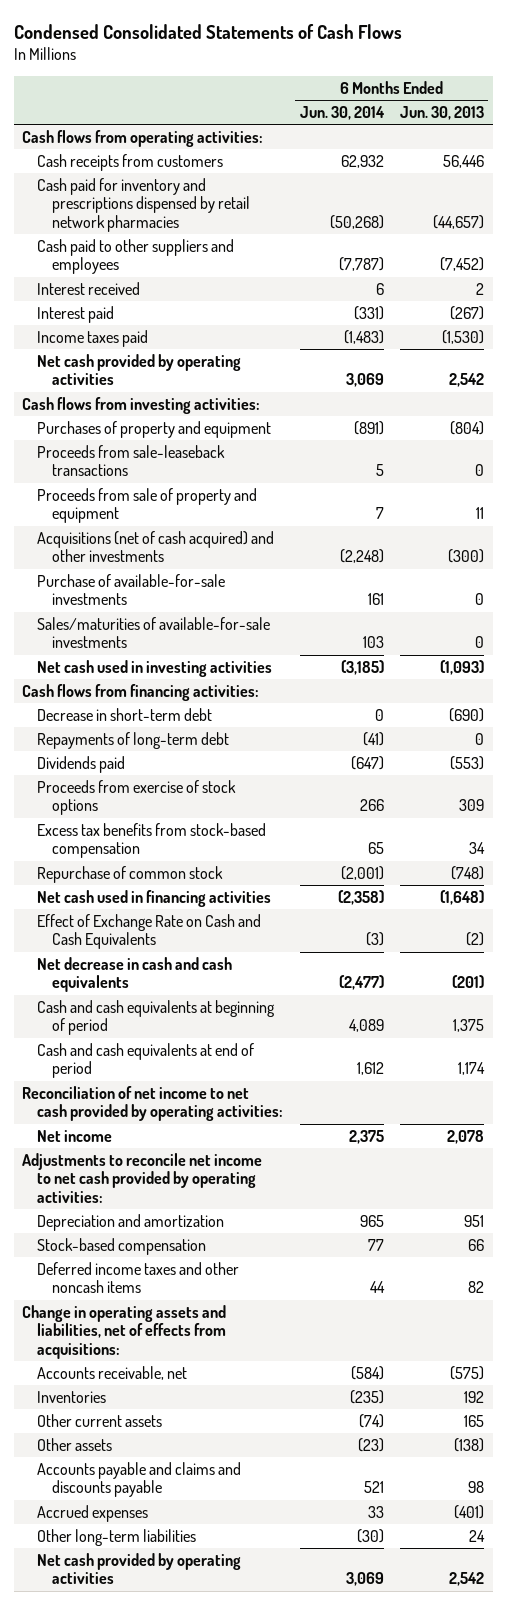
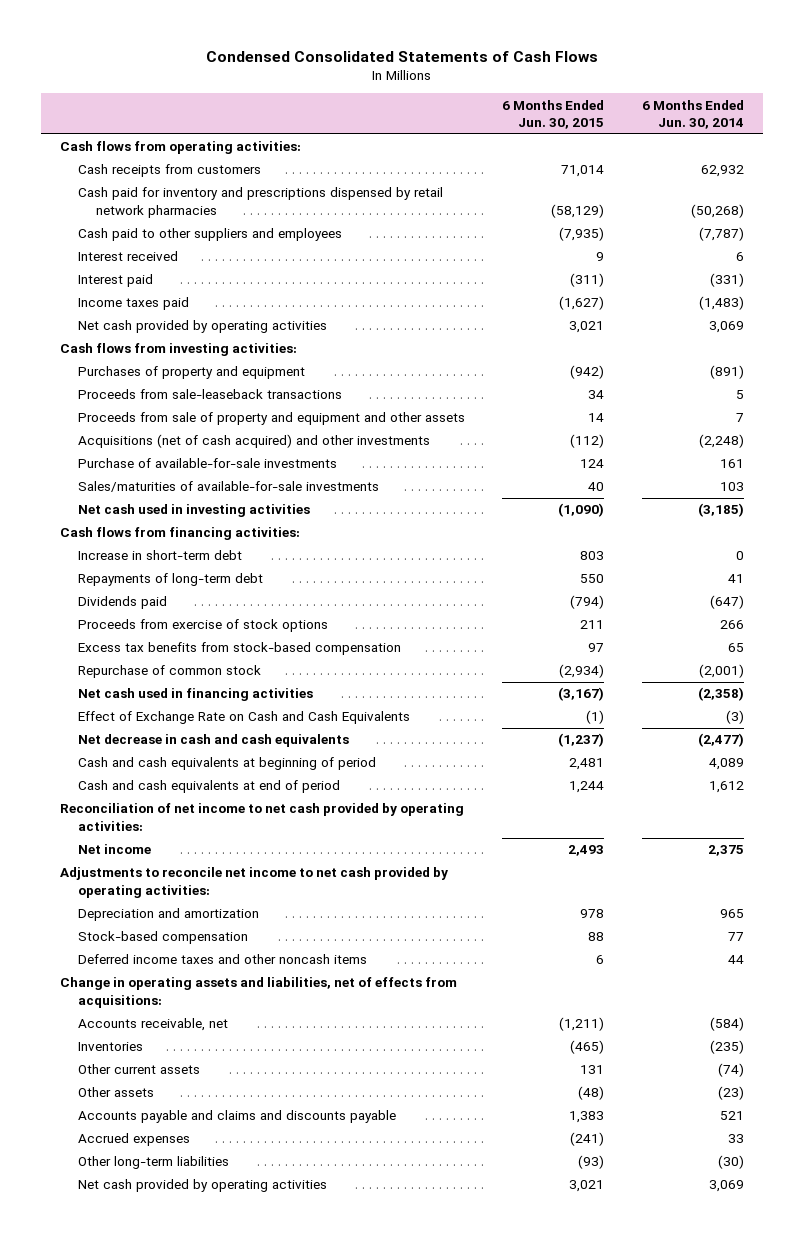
[400,106,485,121] Jun. 30, 2013 -> none
none -> [502,99,605,130] 6 Months Ended Jun. 30, 2015
[36,487,257,524] Proceeds from sale of property and equipment -> [77,412,465,426] Proceeds from sale of property and equipment and other assets
[36,707,212,721] Decrease in short-term debt -> [77,550,242,561] Increase in short-term debt
[362,731,384,746] (41) -> [727,574,744,584] 41

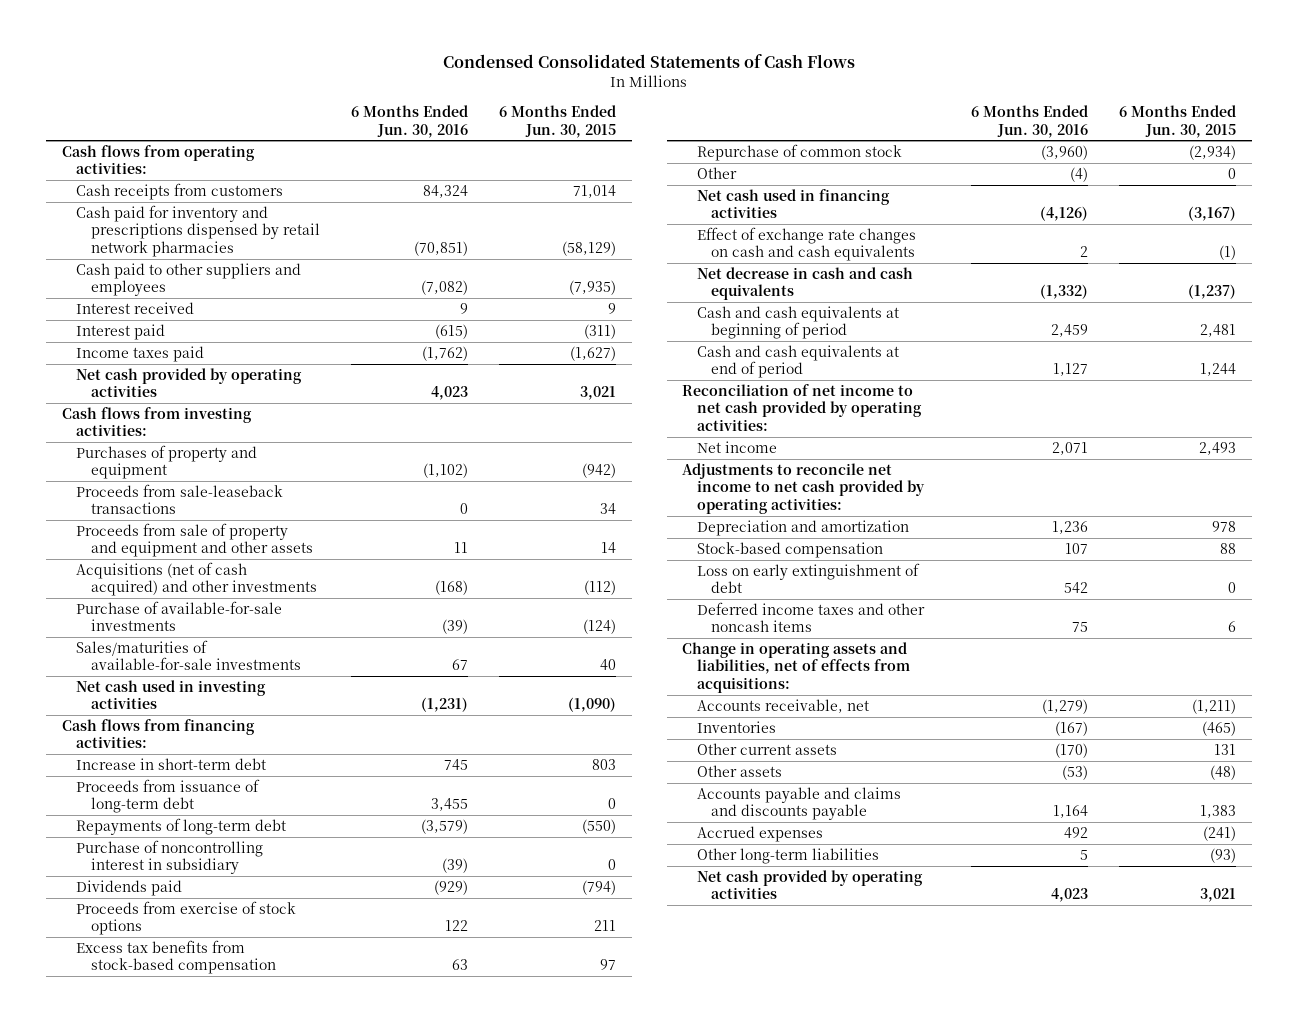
[641,99,744,130] 6 Months Ended Jun. 30, 2014 -> none
none -> [351,105,469,138] 6 Months Ended Jun. 30, 2016
[580,459,605,469] 124 -> [583,619,617,635] (124)
none -> [76,778,261,814] Proceeds from issuance of long-term debt
[580,574,605,584] 550 -> [582,818,617,834] (550)
none -> [76,839,264,875] Purchase of noncontrolling interest in subsidiary
none -> [696,166,737,179] Other
[77,711,410,725] Effect of Exchange Rate on Cash and Cash Equivalents -> [696,226,916,262] Effect of exchange rate changes on cash and cash equivalents
none -> [696,562,920,594] Loss on early extinguishment of debt

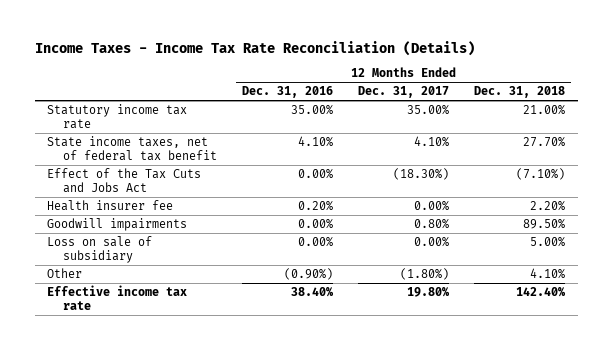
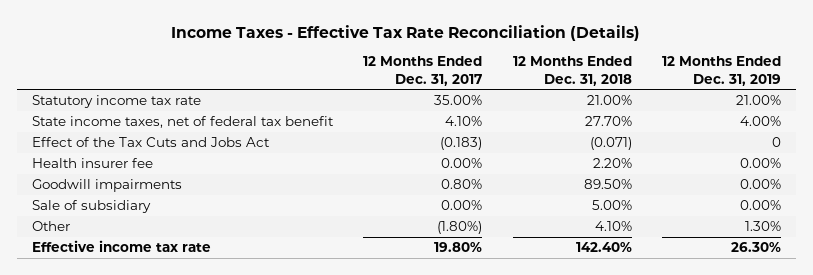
[34,40,475,56] Income Taxes - Income Tax Rate Reconciliation (Details) -> [171,25,641,42] Income Taxes - Effective Tax Rate Reconciliation (Details)
[241,86,333,99] Dec. 31, 2016 -> none
none -> [661,56,781,86] 12 Months Ended Dec. 31, 2019
[393,168,450,181] (18.30%) -> [440,137,483,151] (0.183)
[516,168,566,181] (7.10%) -> [589,137,632,151] (0.071)
[47,236,153,263] Loss on sale of subsidiary -> [32,200,152,214] Sale of subsidiary

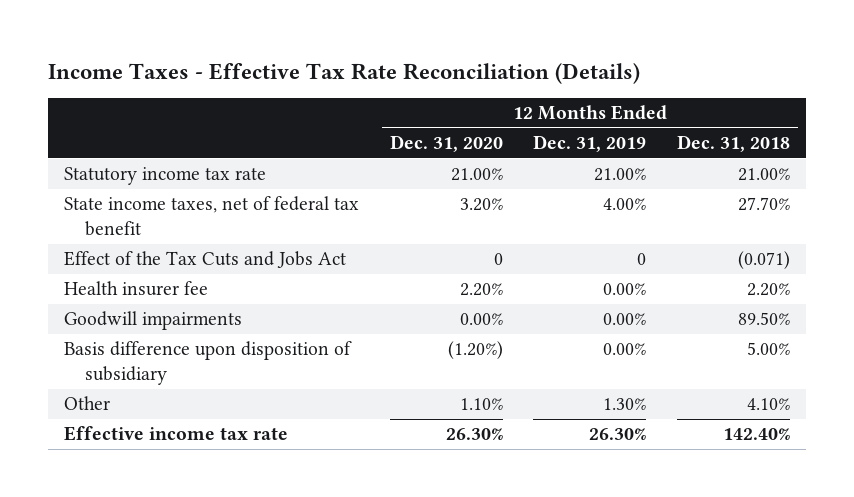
[363,56,483,86] 12 Months Ended Dec. 31, 2017 -> none
none -> [389,134,503,152] Dec. 31, 2020
[32,200,152,214] Sale of subsidiary -> [63,341,352,386] Basis difference upon disposition of subsidiary

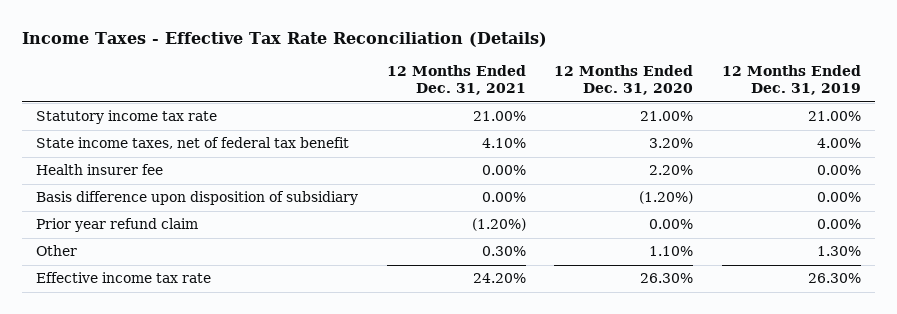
[677,134,791,152] Dec. 31, 2018 -> none
none -> [386,65,526,96] 12 Months Ended Dec. 31, 2021
[63,251,346,269] Effect of the Tax Cuts and Jobs Act -> none
[63,311,242,331] Goodwill impairments -> none
none -> [36,218,199,233] Prior year refund claim

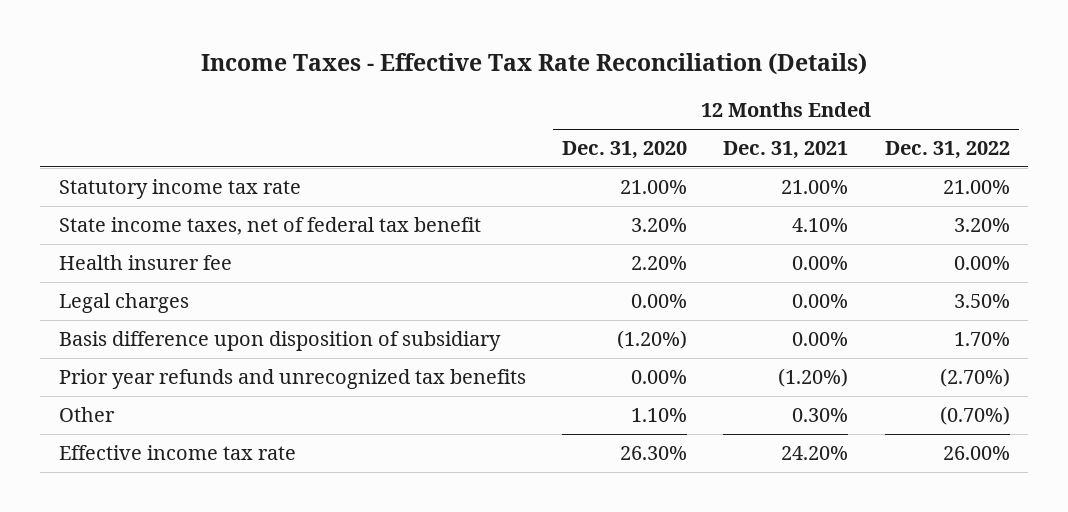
[721,65,861,96] 12 Months Ended Dec. 31, 2019 -> none
none -> [884,141,1010,160] Dec. 31, 2022
none -> [58,293,189,314] Legal charges
[36,218,199,233] Prior year refund claim -> [58,369,526,390] Prior year refunds and unrecognized tax benefits

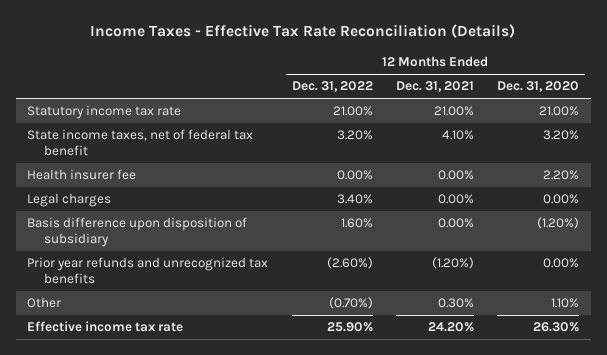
[953,294,1010,309] 3.50% -> [336,194,373,205] 3.40%
[953,332,1010,347] 1.70% -> [340,218,373,229] 1.60%
[939,368,1010,388] (2.70%) -> [326,257,373,270] (2.60%)
[942,446,1010,461] 26.00% -> [326,322,373,333] 25.90%

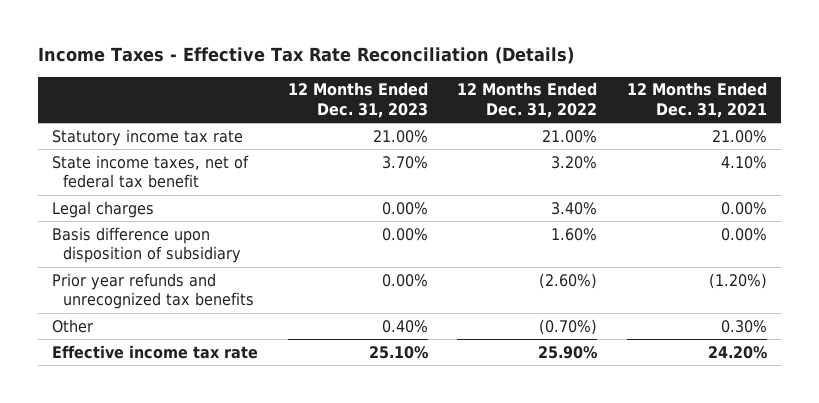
[497,81,580,93] Dec. 31, 2020 -> none
none -> [287,82,428,118] 12 Months Ended Dec. 31, 2023
[27,169,137,181] Health insurer fee -> none

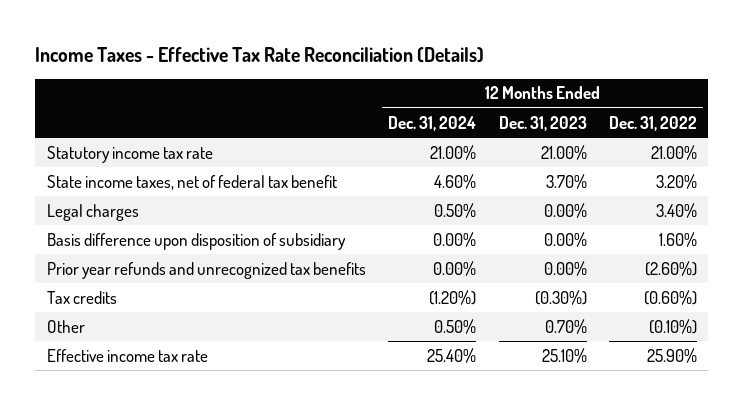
[626,82,767,118] 12 Months Ended Dec. 31, 2021 -> none
none -> [388,115,477,131] Dec. 31, 2024
none -> [46,290,117,304] Tax credits
[381,319,428,333] 0.40% -> [544,318,587,334] 0.70%
[539,318,598,335] (0.70%) -> [648,318,697,334] (0.10%)

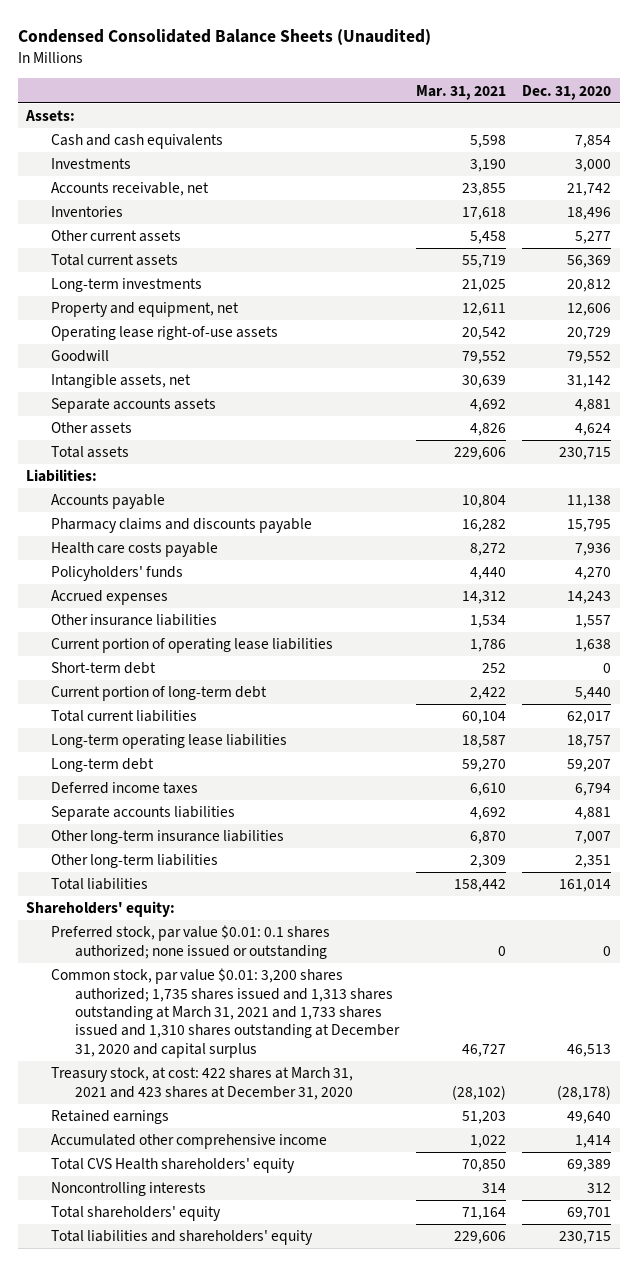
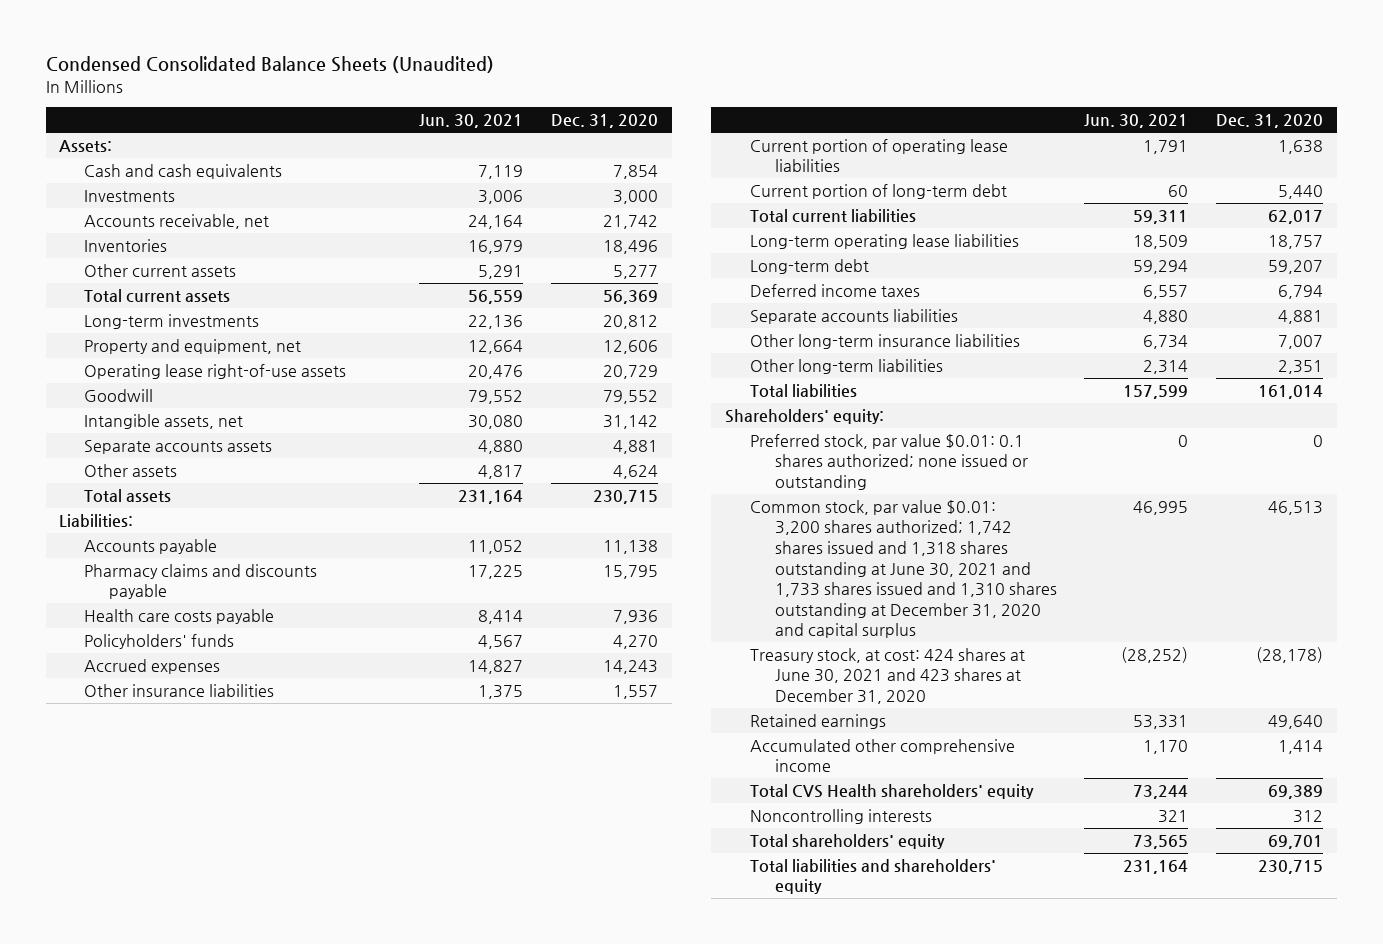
[415,84,506,100] Mar. 31, 2021 -> none
none -> [418,114,523,129] Jun. 30, 2021
[50,662,156,675] Short-term debt -> none
[50,968,401,1058] Common stock, par value $0.01: 3,200 shares authorized; 1,735 shares issued and 1,313 shares outstanding at March 31, 2021 and 1,733 shares issued and 1,310 shares outstanding at December 31, 2020 and capital surplus -> [749,499,1057,639] Common stock, par value $0.01: 3,200 shares authorized; 1,742 shares issued and 1,318 shares outstanding at June 30, 2021 and 1,733 shares issued and 1,310 shares outstanding at December 31, 2020 and capital surplus
[50,1067,354,1100] Treasury stock, at cost: 422 shares at March 31, 2021 and 423 shares at December 31, 2020 -> [749,647,1025,705] Treasury stock, at cost: 424 shares at June 30, 2021 and 423 shares at December 31, 2020

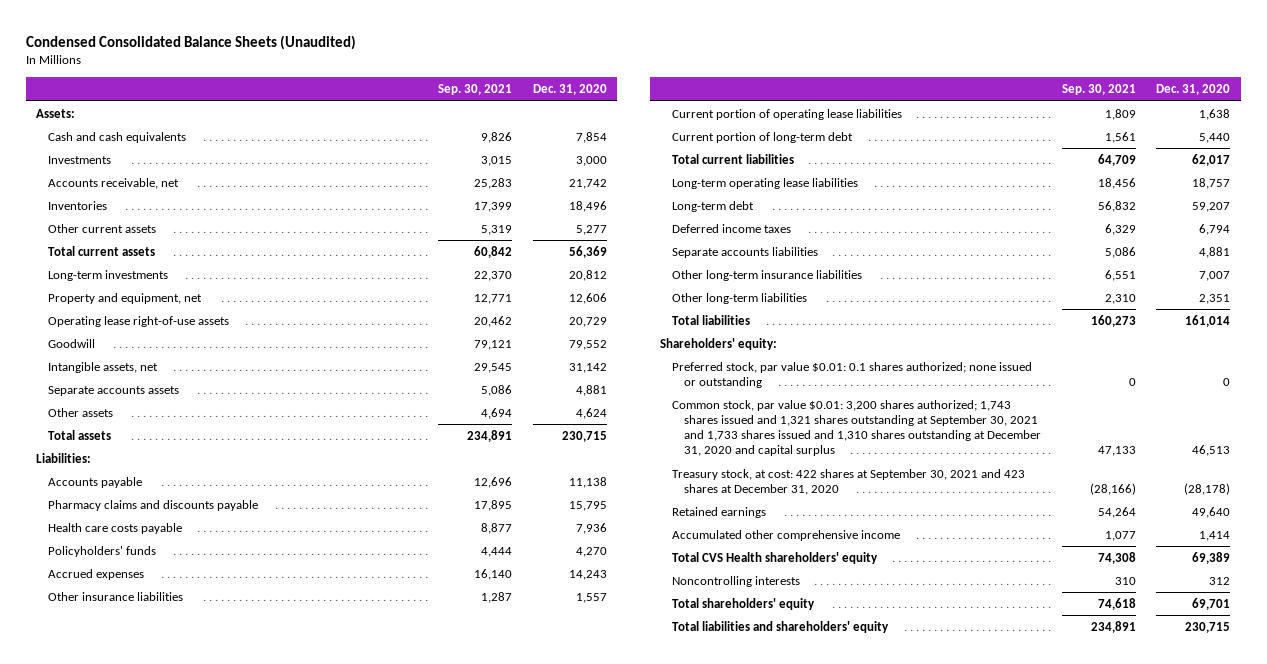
[418,114,523,129] Jun. 30, 2021 -> none
none -> [437,84,512,96] Sep. 30, 2021
[749,499,1057,639] Common stock, par value $0.01: 3,200 shares authorized; 1,742 shares issued and 1,318 shares outstanding at June 30, 2021 and 1,733 shares issued and 1,310 shares outstanding at December 31, 2020 and capital surplus -> [672,399,1041,457] Common stock, par value $0.01: 3,200 shares authorized; 1,743 shares issued and 1,321 shares outstanding at September 30, 2021 and 1,733 shares issued and 1,310 shares outstanding at December 31, 2020 and capital surplus
[749,647,1025,705] Treasury stock, at cost: 424 shares at June 30, 2021 and 423 shares at December 31, 2020 -> [672,468,1026,496] Treasury stock, at cost: 422 shares at September 30, 2021 and 423 shares at December 31, 2020

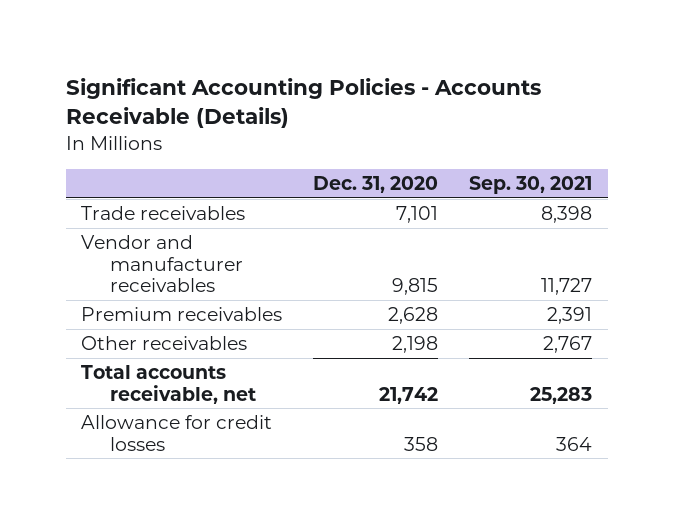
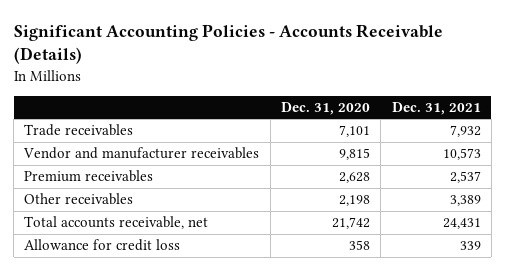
[469,175,593,194] Sep. 30, 2021 -> none
none -> [391,101,481,115] Dec. 31, 2021
[81,414,273,451] Allowance for credit losses -> [24,239,181,252] Allowance for credit loss

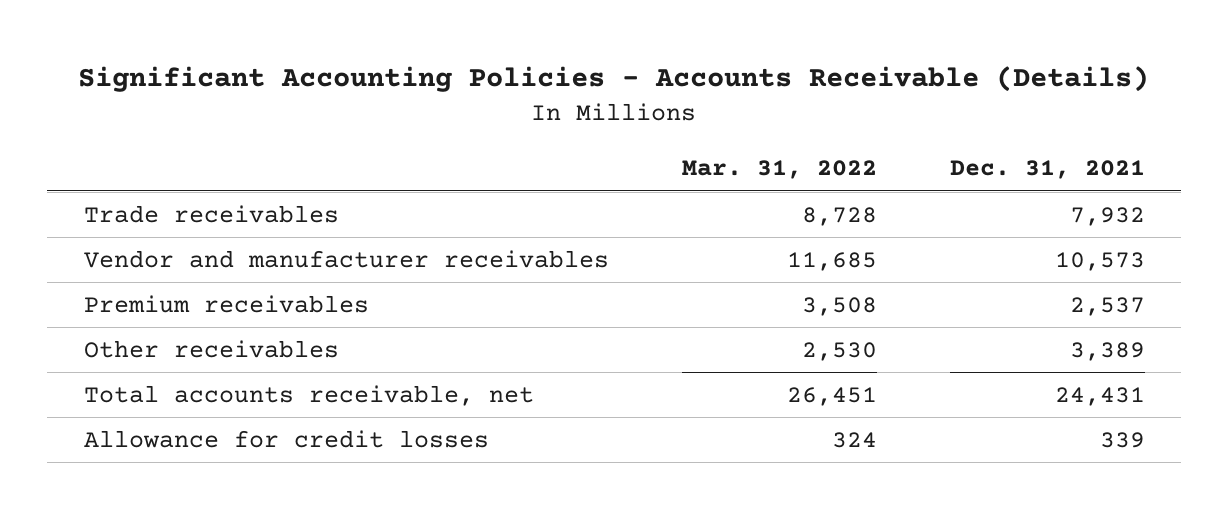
[281,101,371,115] Dec. 31, 2020 -> none
none -> [681,160,877,180] Mar. 31, 2022
[24,239,181,252] Allowance for credit loss -> [83,430,489,449] Allowance for credit losses

